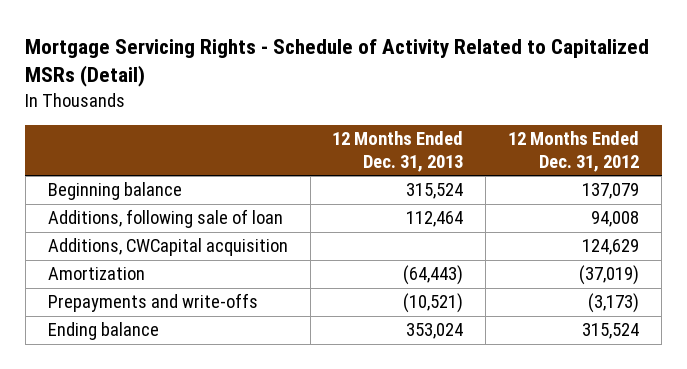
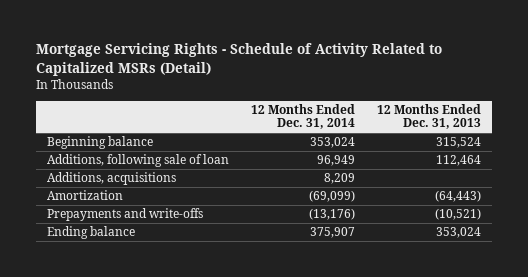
[508,131,640,172] 12 Months Ended Dec. 31, 2012 -> none
none -> [251,103,356,130] 12 Months Ended Dec. 31, 2014
[47,238,288,257] Additions, CWCapital acquisition -> [47,172,177,186] Additions, acquisitions

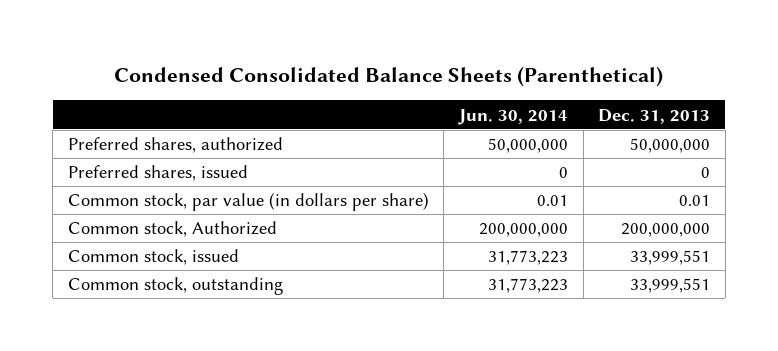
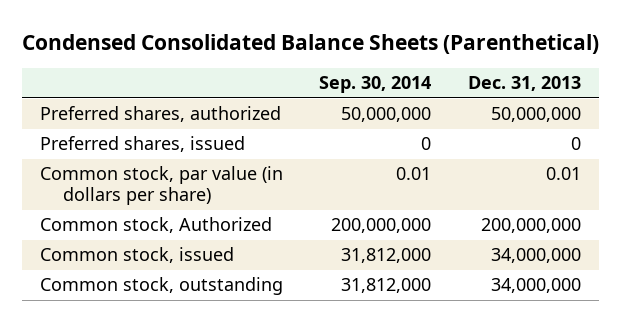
[457,108,568,125] Jun. 30, 2014 -> none
none -> [319,76,432,94] Sep. 30, 2014
[630,250,711,266] 33,999,551 -> [490,248,581,264] 34,000,000
[630,278,711,294] 33,999,551 -> [490,278,581,294] 34,000,000

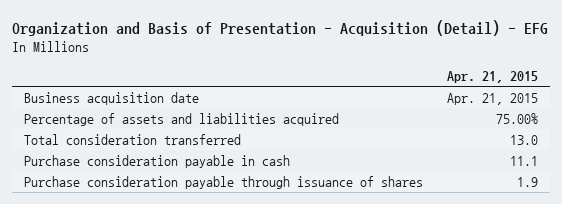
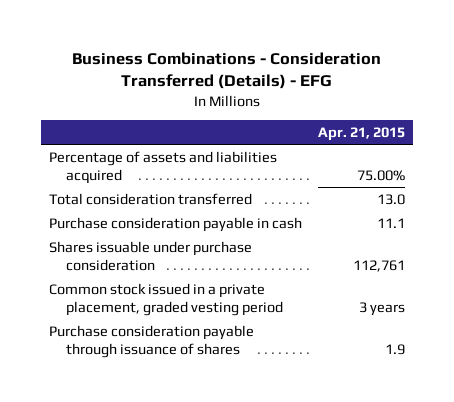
[12,20,549,37] Organization and Basis of Presentation - Acquisition (Detail) - EFG -> [72,51,382,90] Business Combinations - Consideration Transferred (Details) - EFG
[24,92,200,106] Business acquisition date -> none
none -> [49,240,253,271] Shares issuable under purchase consideration
none -> [49,282,284,316] Common stock issued in a private placement, graded vesting period

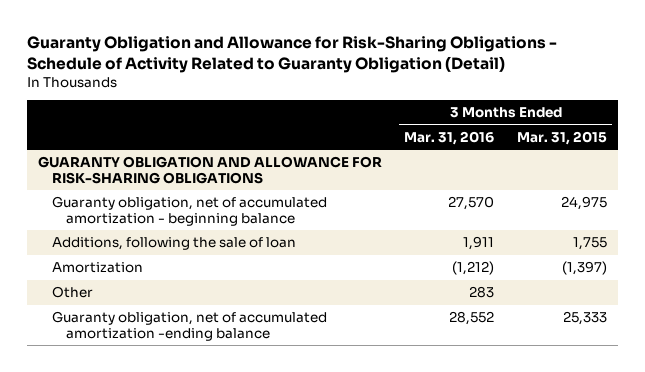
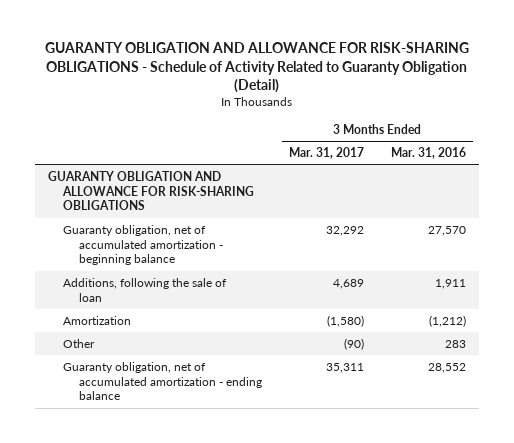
[26,35,557,73] Guaranty Obligation and Allowance for Risk-Sharing Obligations - Schedule of Activity Related to Guaranty Obligation (Detail) -> [45,42,470,94] GUARANTY OBLIGATION AND ALLOWANCE FOR RISK-SHARING OBLIGATIONS - Schedule of Activity Related to Guaranty Obligation (Detail)
[516,131,607,146] Mar. 31, 2015 -> none
none -> [288,147,364,160] Mar. 31, 2017
[52,311,328,342] Guaranty obligation, net of accumulated amortization -ending balance -> [63,361,262,401] Guaranty obligation, net of accumulated amortization - ending balance

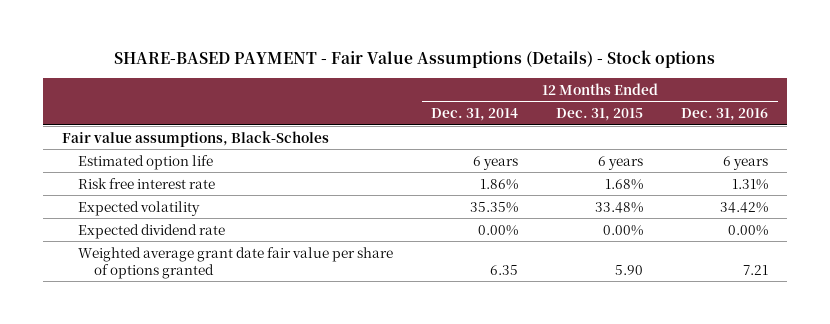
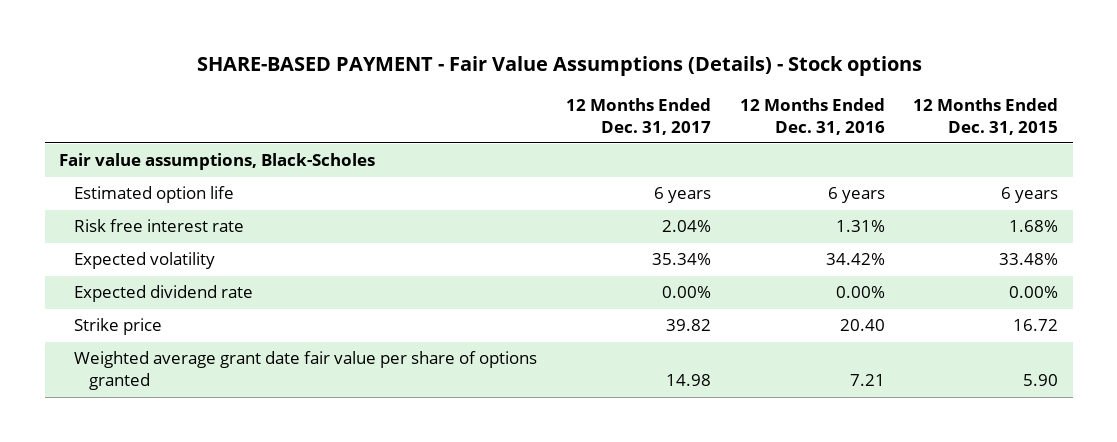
[431,107,519,121] Dec. 31, 2014 -> none
none -> [565,97,711,135] 12 Months Ended Dec. 31, 2017
none -> [74,318,163,336] Strike price

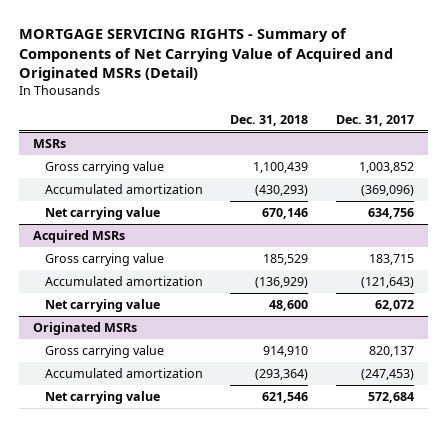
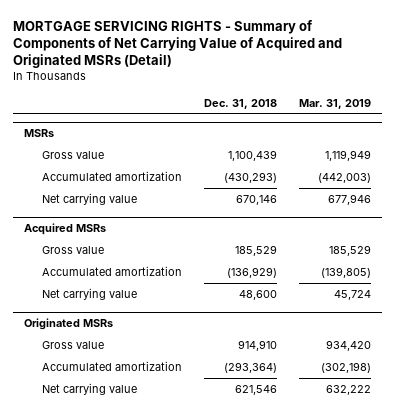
[335,114,414,126] Dec. 31, 2017 -> none
none -> [299,98,372,109] Mar. 31, 2019
[45,161,165,175] Gross carrying value -> [42,151,105,160] Gross value
[45,253,165,267] Gross carrying value -> [42,246,105,255] Gross value
[45,345,165,359] Gross carrying value -> [42,341,105,350] Gross value

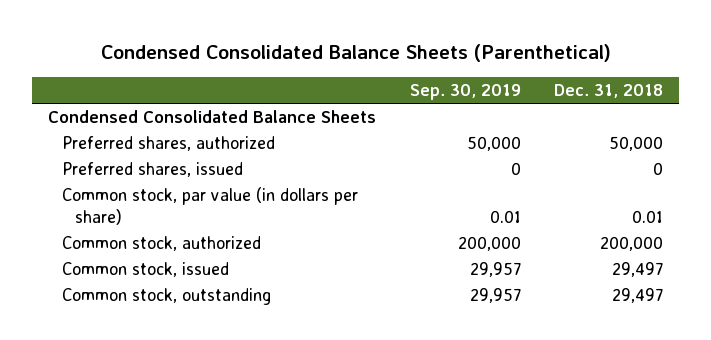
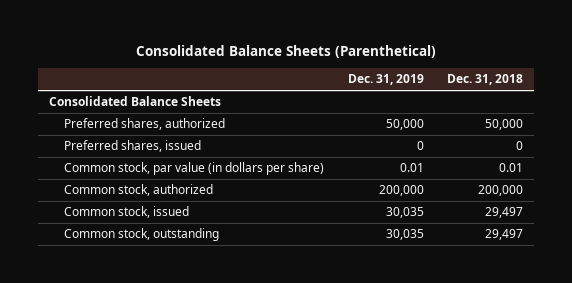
[100,44,611,63] Condensed Consolidated Balance Sheets (Parenthetical) -> [136,45,437,59] Consolidated Balance Sheets (Parenthetical)
[409,84,521,101] Sep. 30, 2019 -> none
none -> [347,74,424,86] Dec. 31, 2019
[48,110,377,124] Condensed Consolidated Balance Sheets -> [49,96,222,107] Consolidated Balance Sheets

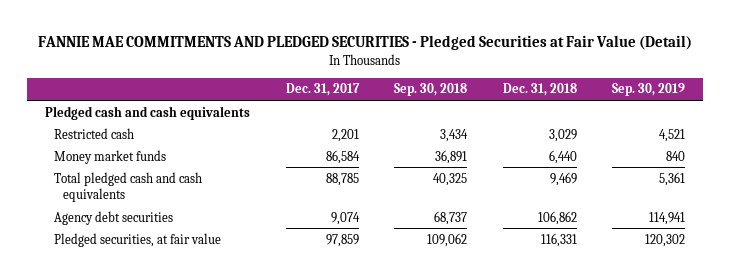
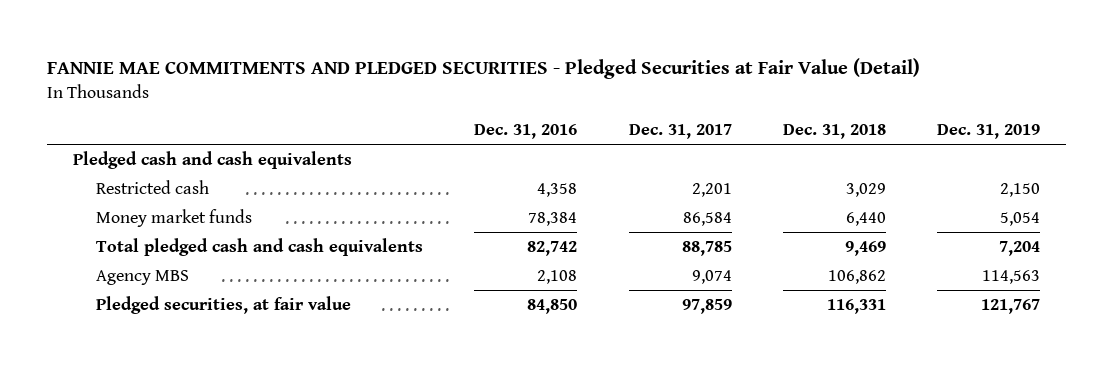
[394,83,468,97] Sep. 30, 2018 -> none
[612,83,686,97] Sep. 30, 2019 -> none
none -> [474,124,578,140] Dec. 31, 2016
none -> [937,124,1041,140] Dec. 31, 2019
[54,210,174,225] Agency debt securities -> [95,269,189,285] Agency MBS

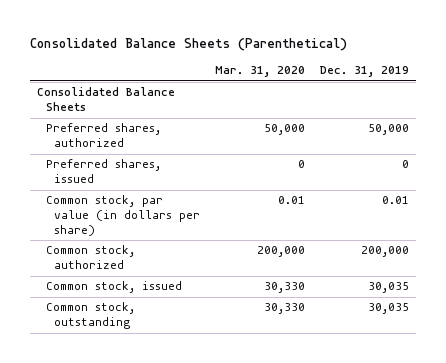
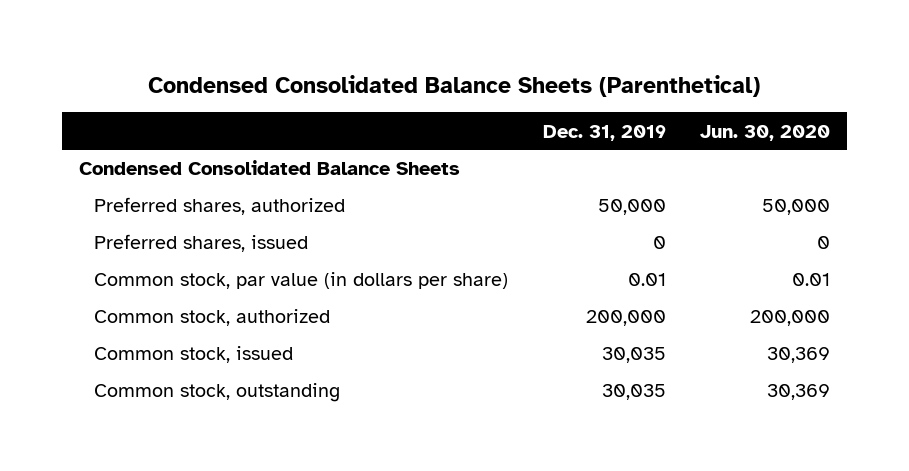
[29,38,347,52] Consolidated Balance Sheets (Parenthetical) -> [148,74,761,97] Condensed Consolidated Balance Sheets (Parenthetical)
[214,66,305,78] Mar. 31, 2020 -> none
none -> [699,124,830,141] Jun. 30, 2020
[37,87,176,112] Consolidated Balance Sheets -> [79,160,461,176] Condensed Consolidated Balance Sheets

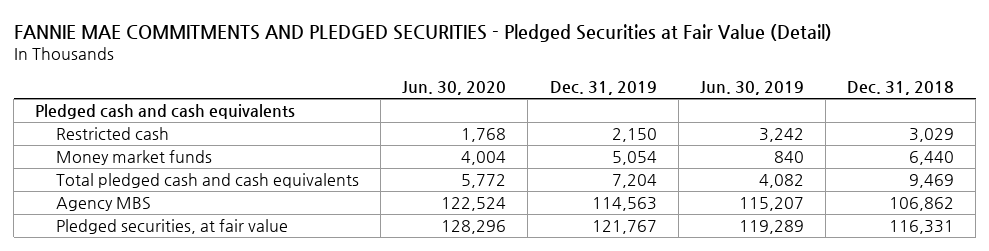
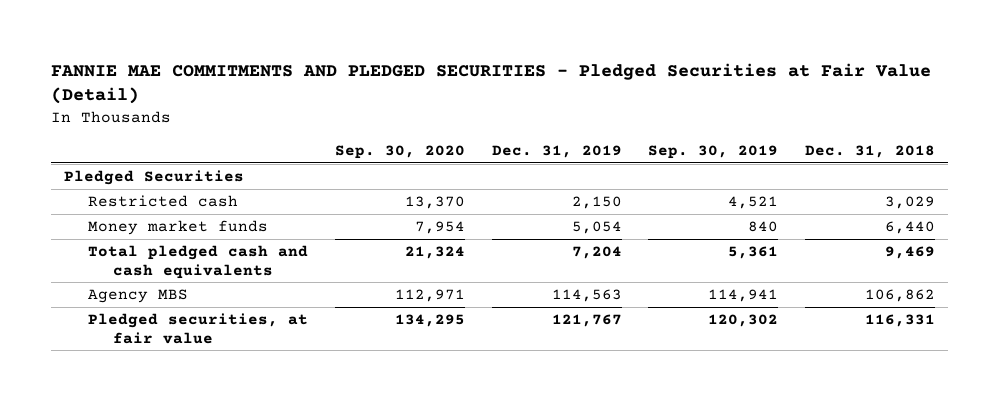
[402,81,507,96] Jun. 30, 2020 -> none
[699,81,804,96] Jun. 30, 2019 -> none
none -> [335,144,466,159] Sep. 30, 2020
none -> [648,144,779,159] Sep. 30, 2019
[35,104,296,120] Pledged cash and cash equivalents -> [64,170,245,186] Pledged Securities

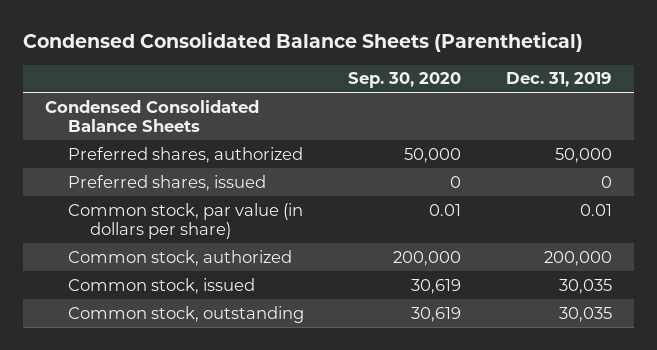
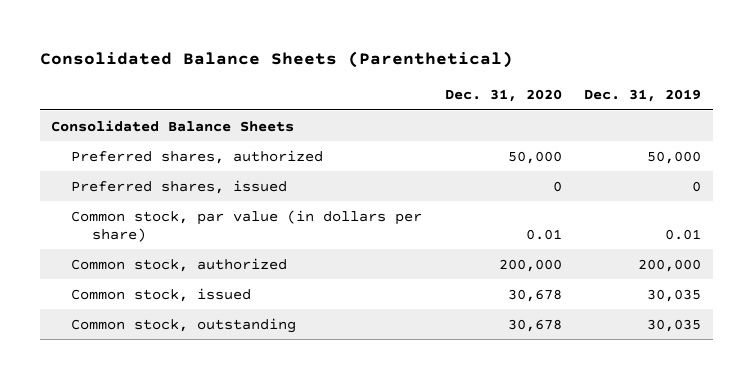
[22,32,583,53] Condensed Consolidated Balance Sheets (Parenthetical) -> [40,51,514,69] Consolidated Balance Sheets (Parenthetical)
[348,72,462,89] Sep. 30, 2020 -> none
none -> [444,89,562,103] Dec. 31, 2020
[44,99,259,132] Condensed Consolidated Balance Sheets -> [51,119,295,132] Consolidated Balance Sheets

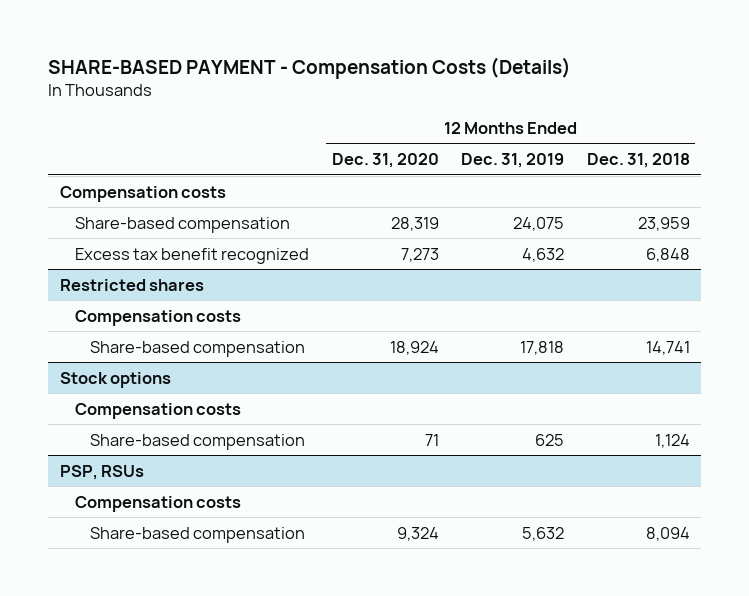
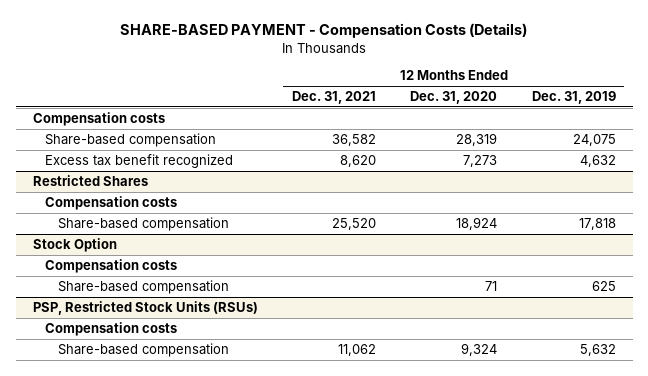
[586,153,690,169] Dec. 31, 2018 -> none
none -> [291,91,376,105] Dec. 31, 2021
[59,278,204,291] Restricted shares -> [32,175,148,187] Restricted Shares
[59,371,171,388] Stock options -> [32,238,117,253] Stock Option
[59,464,144,480] PSP, RSUs -> none
none -> [32,301,258,316] PSP, Restricted Stock Units (RSUs)

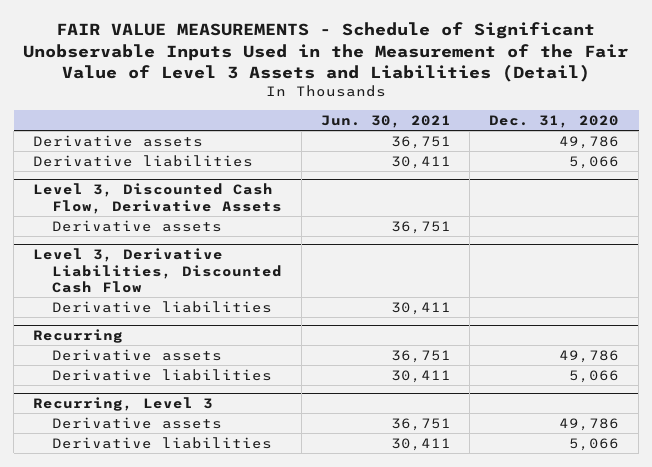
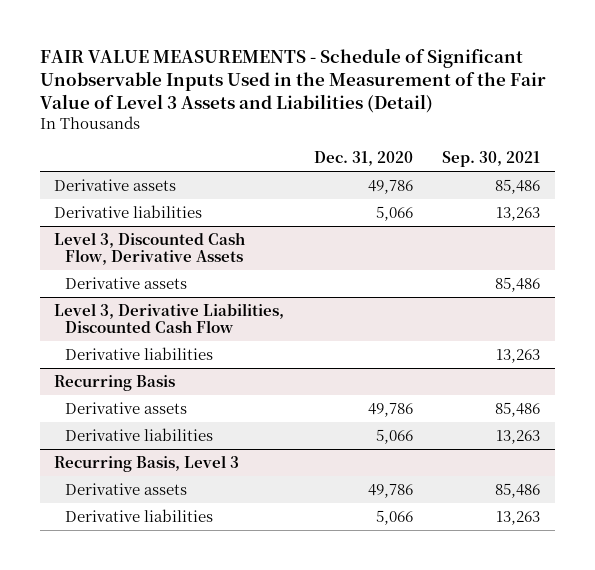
[320,114,451,128] Jun. 30, 2021 -> none
none -> [442,150,541,167] Sep. 30, 2021
[33,329,124,344] Recurring -> [54,375,176,392] Recurring Basis
[33,397,214,412] Recurring, Level 3 -> [54,455,240,473] Recurring Basis, Level 3

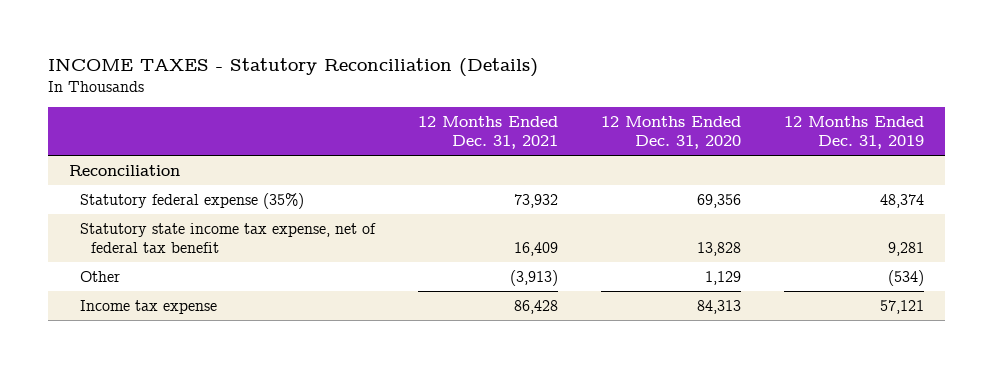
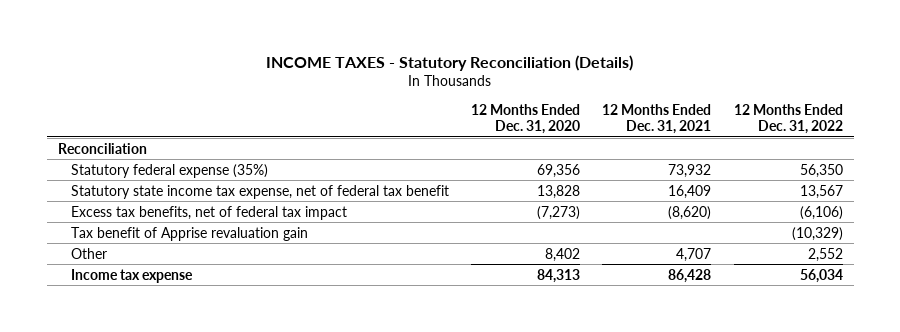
[783,116,924,150] 12 Months Ended Dec. 31, 2019 -> none
none -> [733,104,843,135] 12 Months Ended Dec. 31, 2022
none -> [70,205,347,220] Excess tax benefits, net of federal tax impact
none -> [70,226,308,241] Tax benefit of Apprise revaluation gain
[509,269,558,286] (3,913) -> [676,247,712,262] 4,707
[704,270,741,285] 1,129 -> [545,247,581,262] 8,402

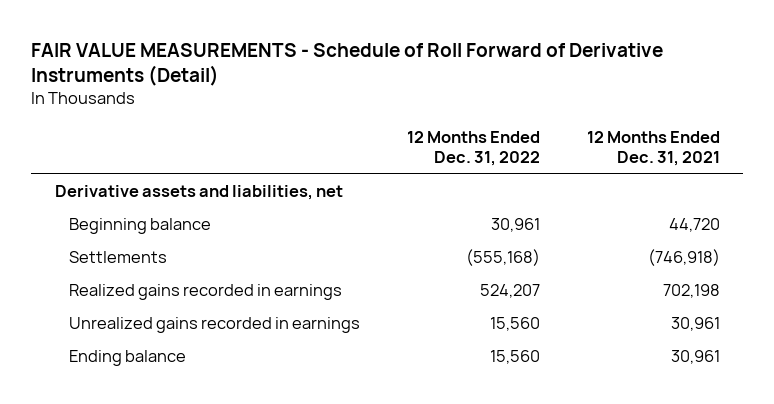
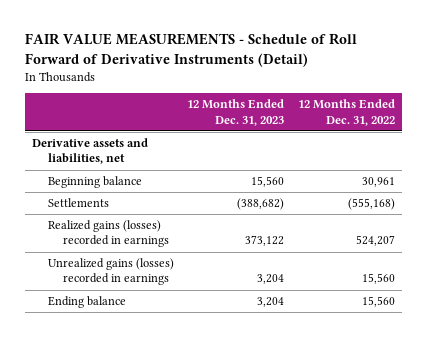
[586,130,720,167] 12 Months Ended Dec. 31, 2021 -> none
none -> [187,99,285,126] 12 Months Ended Dec. 31, 2023
[68,284,342,301] Realized gains recorded in earnings -> [47,220,170,248] Realized gains (losses) recorded in earnings
[68,317,360,334] Unrealized gains recorded in earnings -> [47,258,174,286] Unrealized gains (losses) recorded in earnings

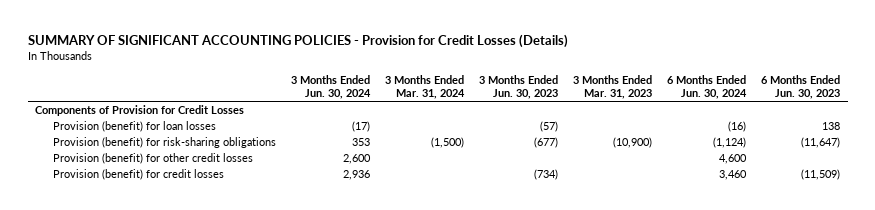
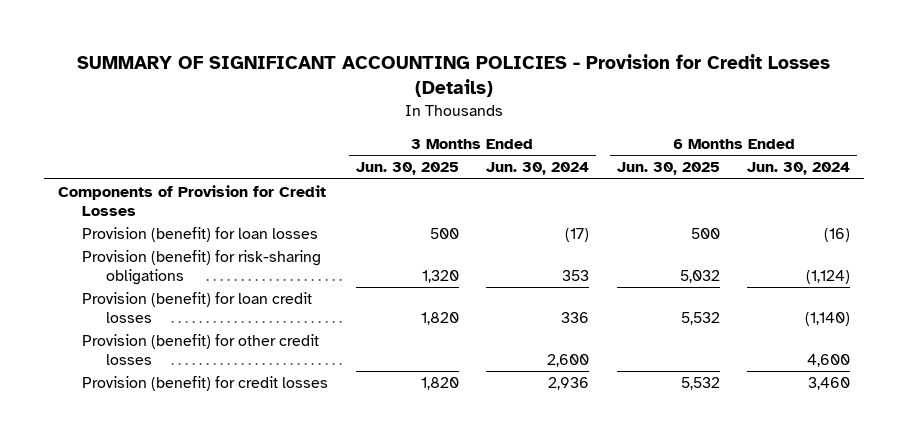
[384,74,465,99] 3 Months Ended Mar. 31, 2024 -> none
[478,74,558,99] 3 Months Ended Jun. 30, 2023 -> none
[572,74,652,99] 3 Months Ended Mar. 31, 2023 -> none
[761,74,841,99] 6 Months Ended Jun. 30, 2023 -> none
none -> [355,162,459,176] Jun. 30, 2025
none -> [616,162,720,176] Jun. 30, 2025
none -> [81,292,312,324] Provision (benefit) for loan credit losses

